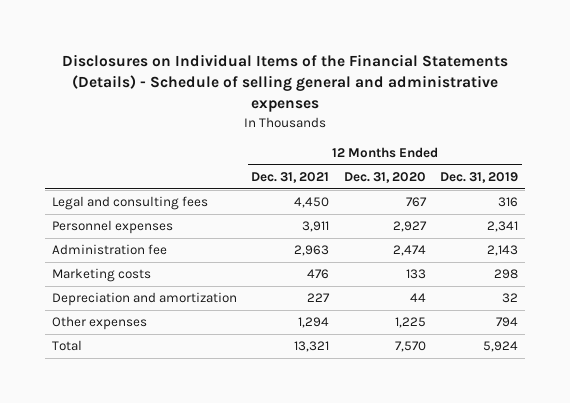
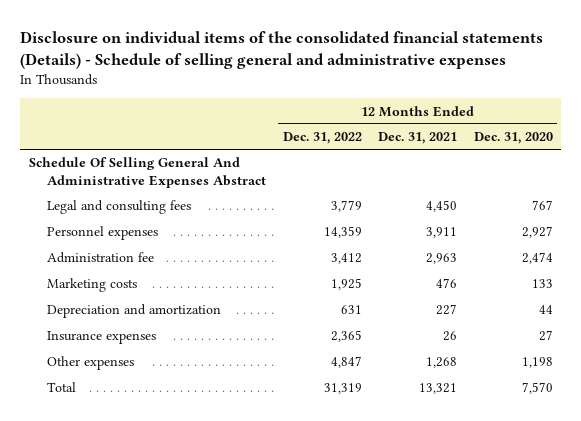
[62,54,509,113] Disclosures on Individual Items of the Financial Statements (Details) - Schedule of selling general and administrative expenses -> [20,30,544,69] Disclosure on individual items of the consolidated financial statements (Details) - Schedule of selling general and administrative expenses
[440,172,519,184] Dec. 31, 2019 -> none
none -> [282,132,362,145] Dec. 31, 2022
none -> [28,157,267,188] Schedule Of Selling General And Administrative Expenses Abstract
none -> [47,331,157,345] Insurance expenses
[298,317,330,329] 1,294 -> [426,357,458,369] 1,268
[394,317,426,329] 1,225 -> [521,357,553,369] 1,198

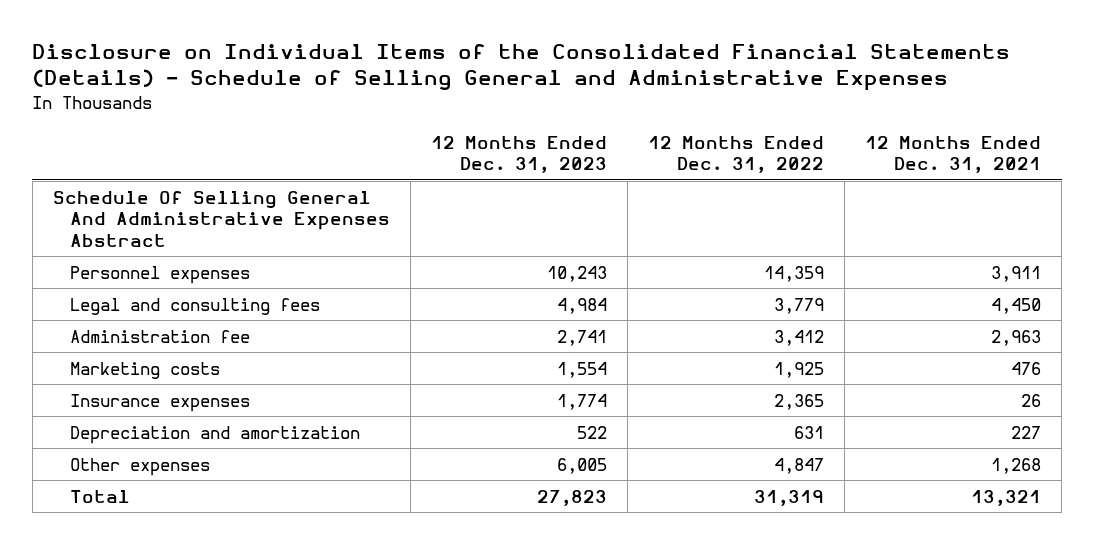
[20,30,544,69] Disclosure on individual items of the consolidated financial statements (Details) - Schedule of selling general and administrative expenses -> [32,43,1011,92] Disclosure on Individual Items of the Consolidated Financial Statements (Details) - Schedule of Selling General and Administrative Expenses
[473,132,553,145] Dec. 31, 2020 -> none
none -> [431,135,608,174] 12 Months Ended Dec. 31, 2023
[47,200,192,215] Legal and consulting fees -> [70,297,321,315] Legal and consulting fees
[47,304,222,319] Depreciation and amortization -> [70,425,361,444] Depreciation and amortization

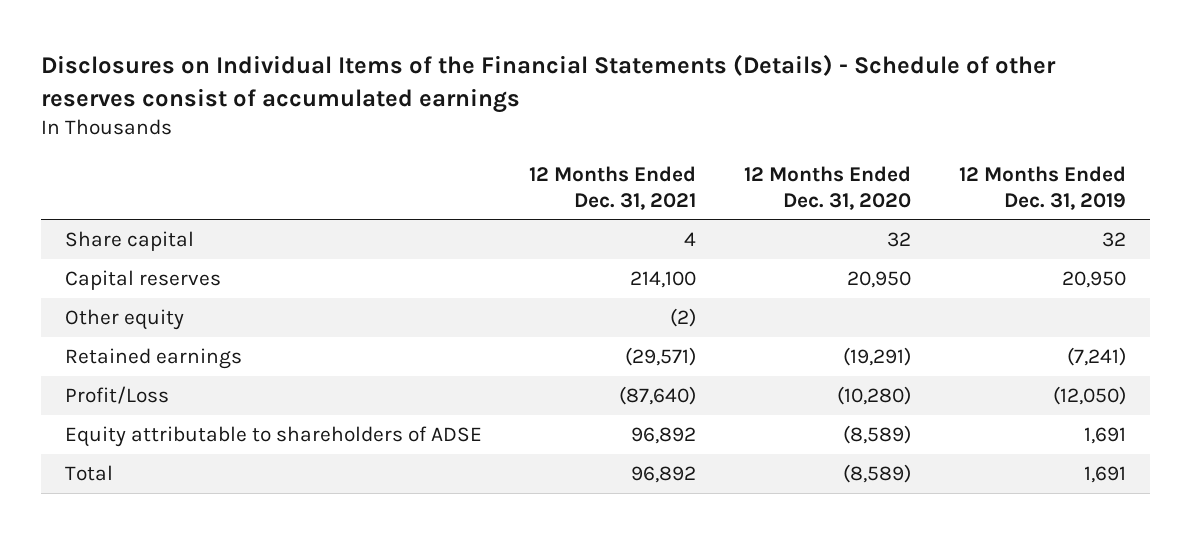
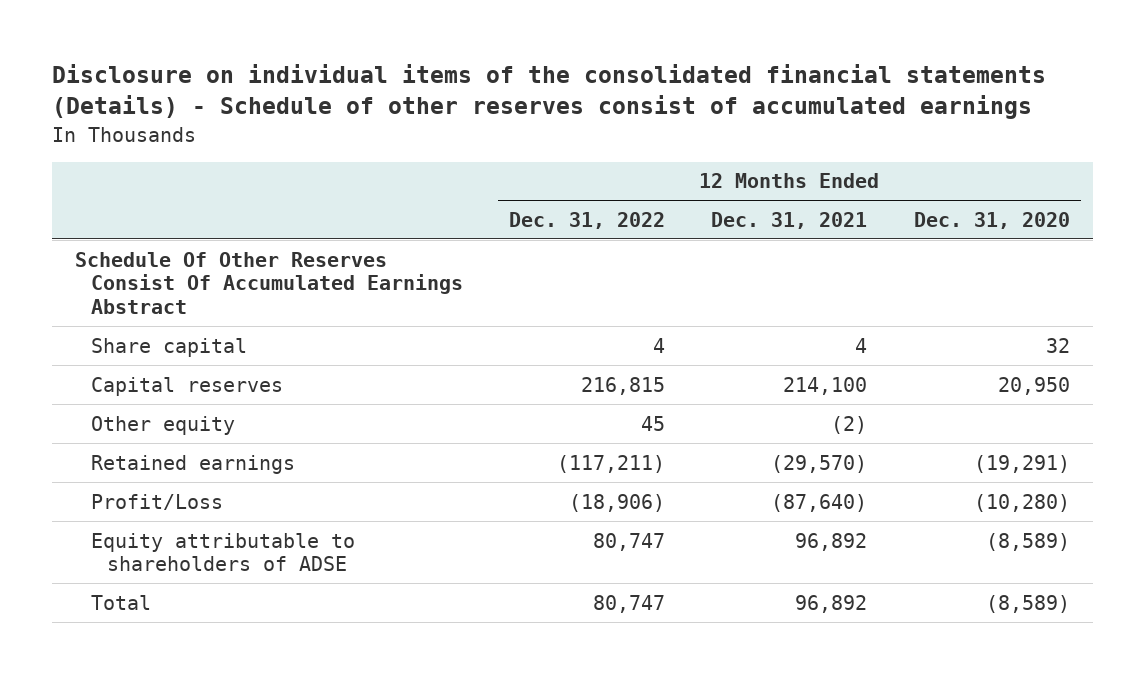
[40,54,1056,113] Disclosures on Individual Items of the Financial Statements (Details) - Schedule of other reserves consist of accumulated earnings -> [52,64,1047,120] Disclosure on individual items of the consolidated financial statements (Details) - Schedule of other reserves consist of accumulated earnings
[959,165,1127,210] 12 Months Ended Dec. 31, 2019 -> none
none -> [509,211,666,229] Dec. 31, 2022
none -> [75,251,464,314] Schedule Of Other Reserves Consist Of Accumulated Earnings Abstract
[625,346,697,366] (29,571) -> [771,454,868,473] (29,570)

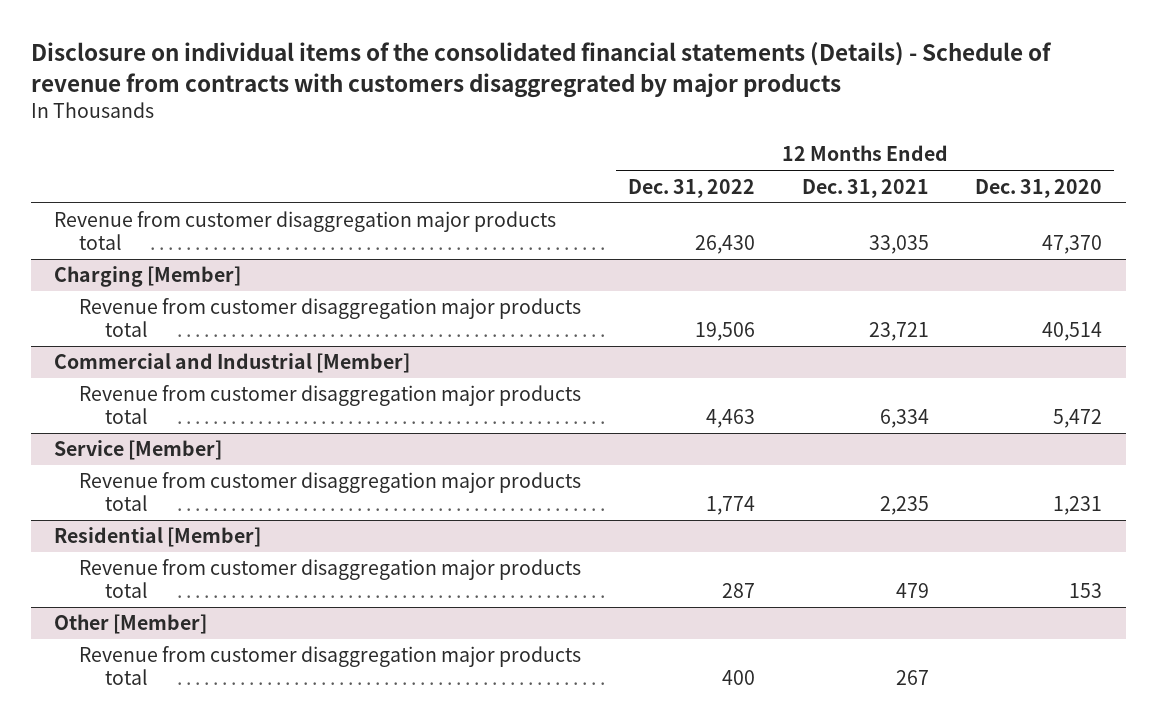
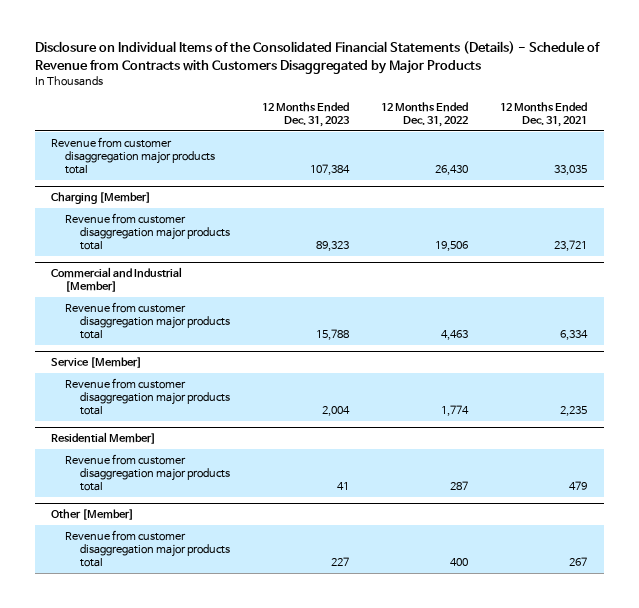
[30,42,1052,98] Disclosure on individual items of the consolidated financial statements (Details) - Schedule of revenue from contracts with customers disaggregrated by major products -> [35,41,601,74] Disclosure on Individual Items of the Consolidated Financial Statements (Details) - Schedule of Revenue from Contracts with Customers Disaggregated by Major Products
[975,178,1103,198] Dec. 31, 2020 -> none
none -> [261,101,350,127] 12 Months Ended Dec. 31, 2023
[54,527,262,548] Residential [Member] -> [51,432,157,445] Residential Member]

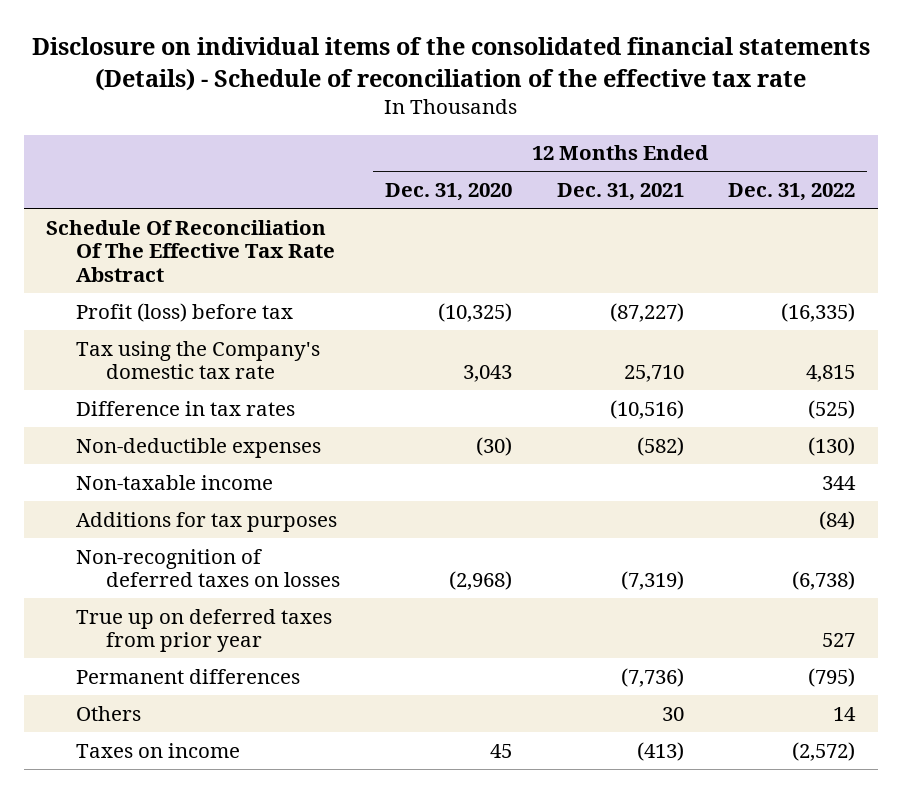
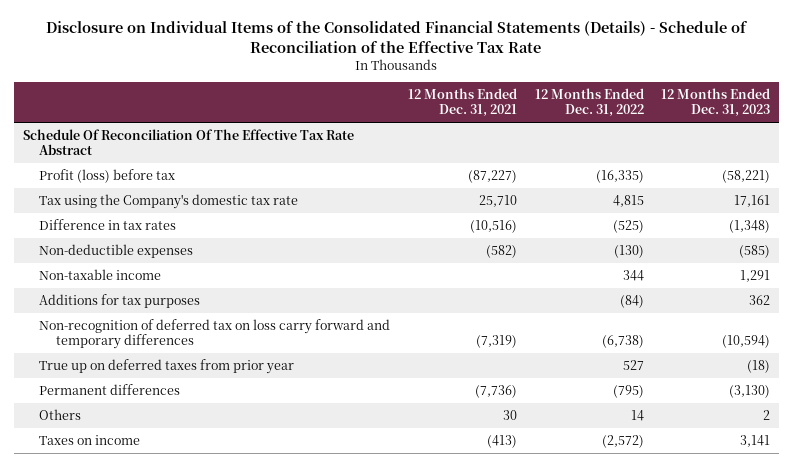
[31,37,870,91] Disclosure on individual items of the consolidated financial statements (Details) - Schedule of reconciliation of the effective tax rate -> [46,21,749,53] Disclosure on Individual Items of the Consolidated Financial Statements (Details) - Schedule of Reconciliation of the Effective Tax Rate
[384,183,512,202] Dec. 31, 2020 -> none
none -> [661,88,771,118] 12 Months Ended Dec. 31, 2023
[75,548,340,588] Non-recognition of deferred taxes on losses -> [39,318,391,350] Non-recognition of deferred tax on loss carry forward and temporary differences

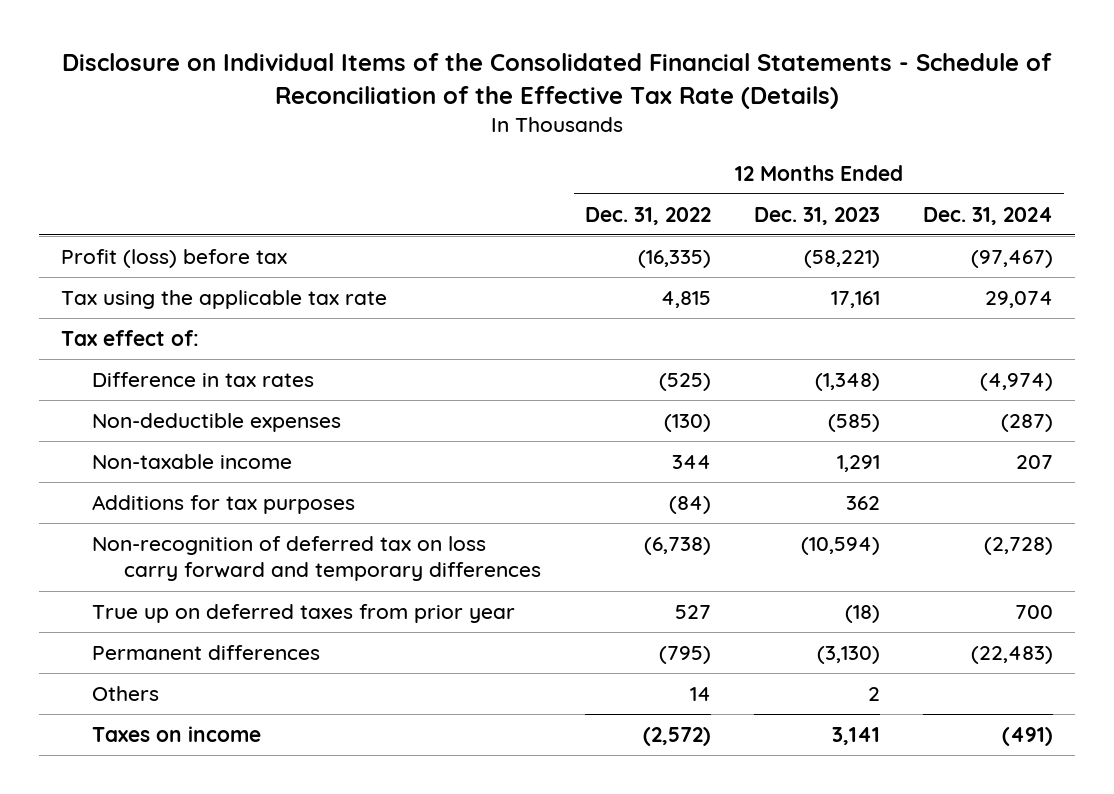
[46,21,749,53] Disclosure on Individual Items of the Consolidated Financial Statements (Details) - Schedule of Reconciliation of the Effective Tax Rate -> [61,53,1052,109] Disclosure on Individual Items of the Consolidated Financial Statements - Schedule of Reconciliation of the Effective Tax Rate (Details)
[407,88,517,118] 12 Months Ended Dec. 31, 2021 -> none
none -> [923,206,1054,225] Dec. 31, 2024
[22,128,354,156] Schedule Of Reconciliation Of The Effective Tax Rate Abstract -> none
[39,193,299,209] Tax using the Company's domestic tax rate -> [60,289,387,309] Tax using the applicable tax rate
none -> [60,329,199,346] Tax effect of:

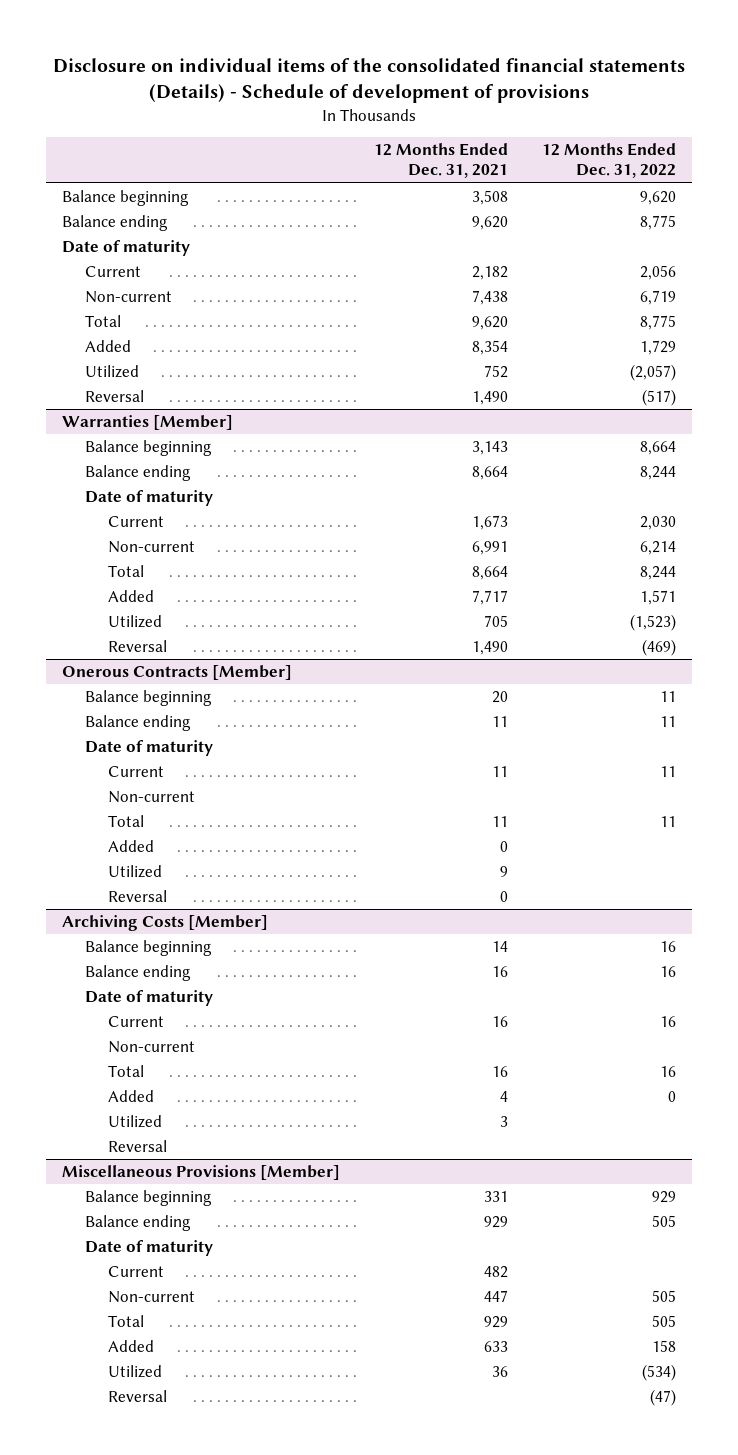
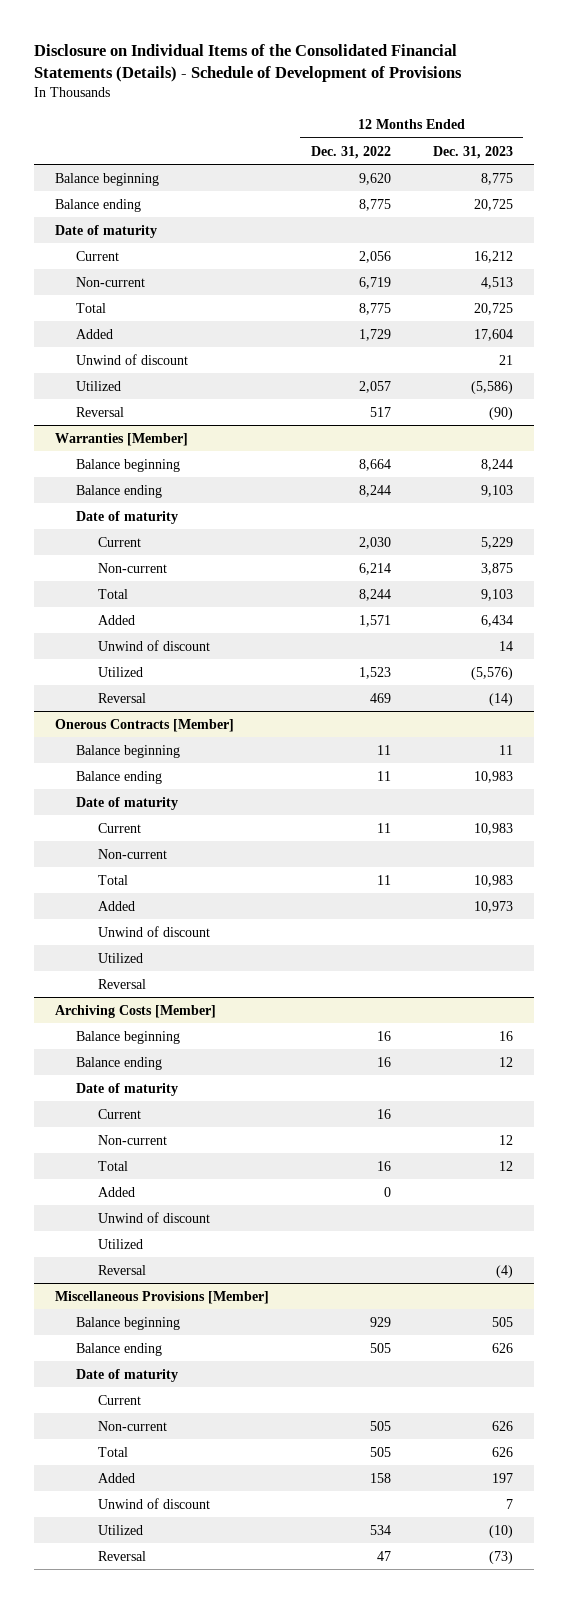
[53,57,686,103] Disclosure on individual items of the consolidated financial statements (Details) - Schedule of development of provisions -> [34,44,463,83] Disclosure on Individual Items of the Consolidated Financial Statements (Details) - Schedule of Development of Provisions
[374,143,509,179] 12 Months Ended Dec. 31, 2021 -> none
none -> [432,145,513,159] Dec. 31, 2023
none -> [76,353,189,365] Unwind of discount
[629,364,676,382] (2,057) -> [358,380,391,393] 2,057
[641,389,676,407] (517) -> [369,406,391,417] 517
none -> [97,639,210,651] Unwind of discount
[629,614,676,632] (1,523) -> [358,666,391,679] 1,523
[641,639,676,657] (469) -> [369,692,391,703] 469
none -> [97,925,210,937] Unwind of discount
none -> [97,1211,210,1223] Unwind of discount
none -> [97,1497,210,1509] Unwind of discount
[641,1364,676,1382] (534) -> [369,1524,391,1535] 534
[649,1389,676,1407] (47) -> [376,1550,391,1561] 47

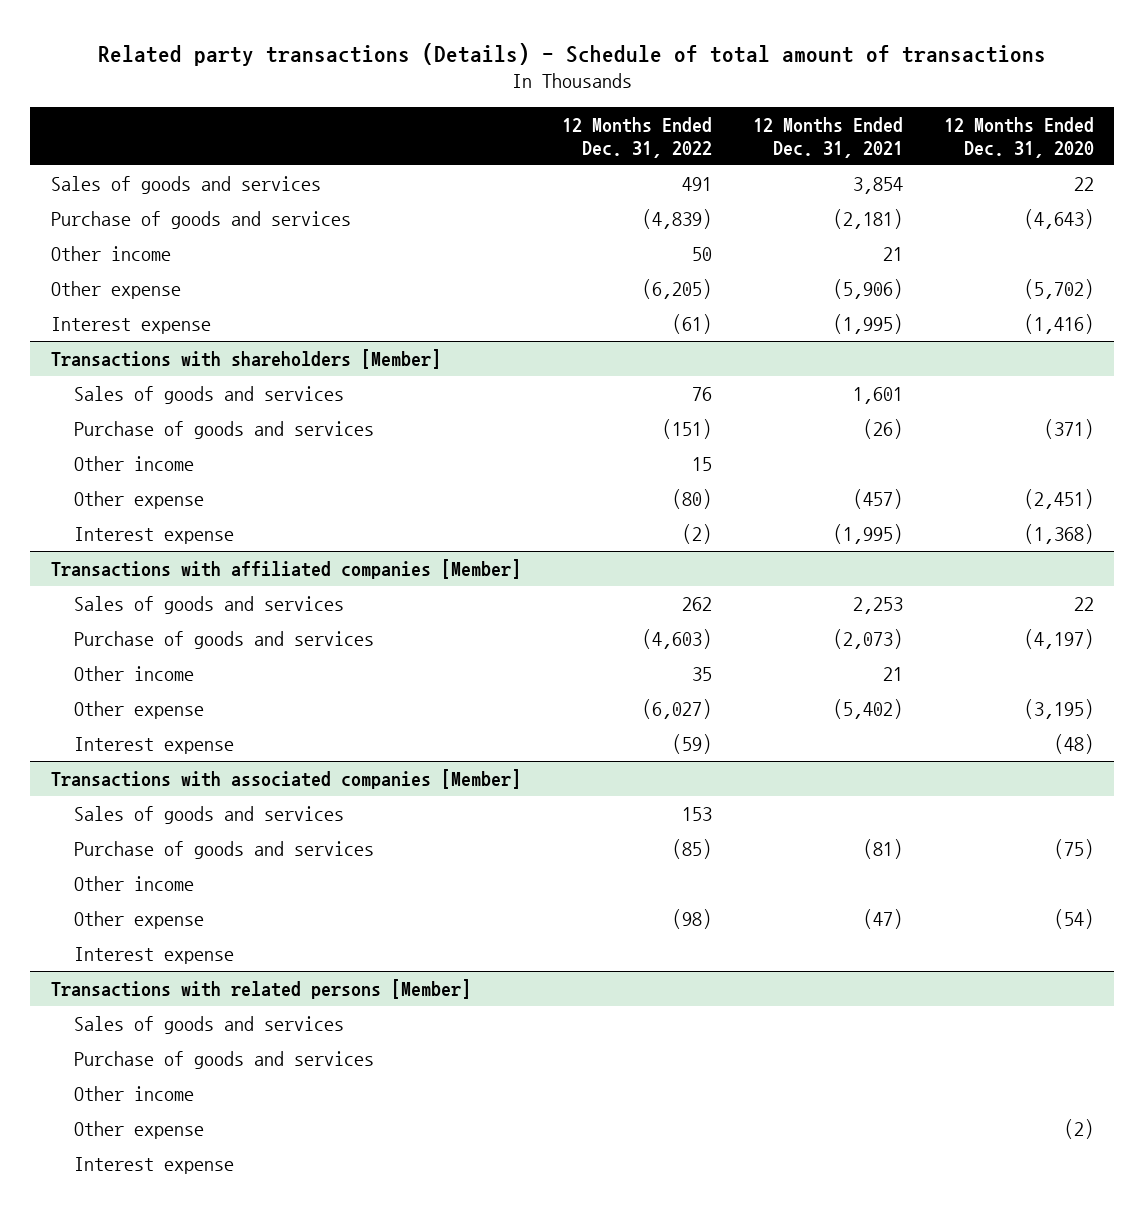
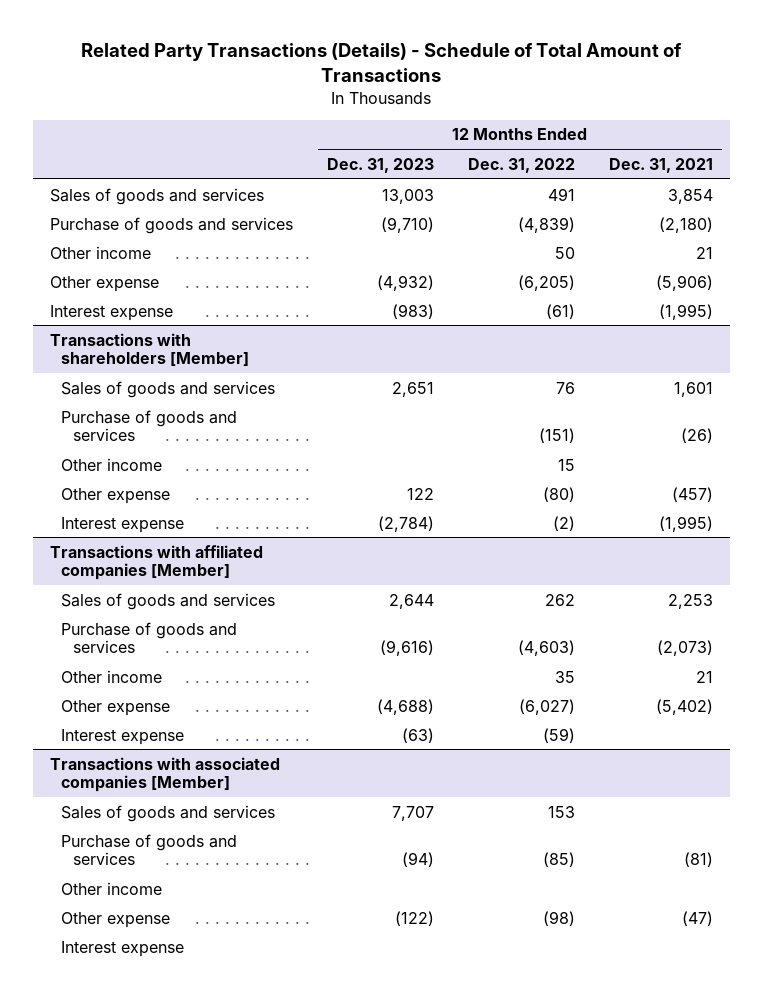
[98,42,1047,66] Related party transactions (Details) - Schedule of total amount of transactions -> [81,43,683,83] Related Party Transactions (Details) - Schedule of Total Amount of Transactions
[943,116,1094,158] 12 Months Ended Dec. 31, 2020 -> none
none -> [326,157,434,173] Dec. 31, 2023
[832,208,903,229] (2,181) -> [659,216,714,233] (2,180)
[50,978,471,999] Transactions with related persons [Member] -> none
[74,1015,345,1034] Sales of goods and services -> none
[74,1050,375,1069] Purchase of goods and services -> none
[74,1085,195,1101] Other income -> none
[74,1120,205,1139] Other expense -> none
[74,1156,235,1174] Interest expense -> none

